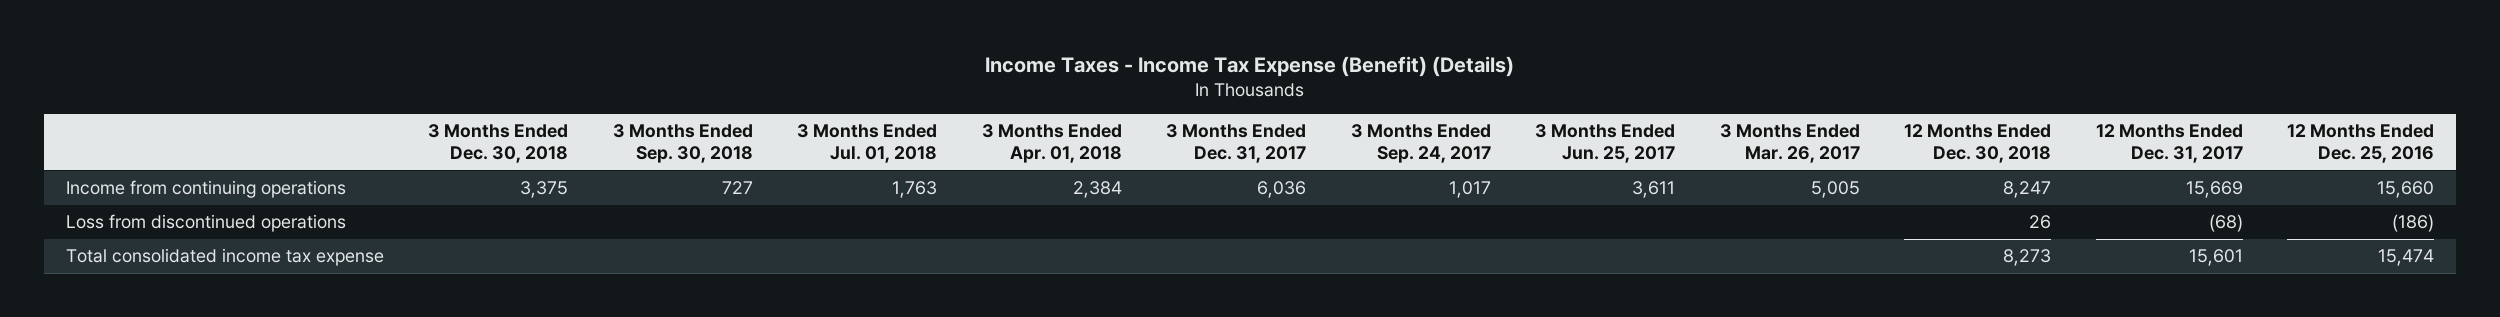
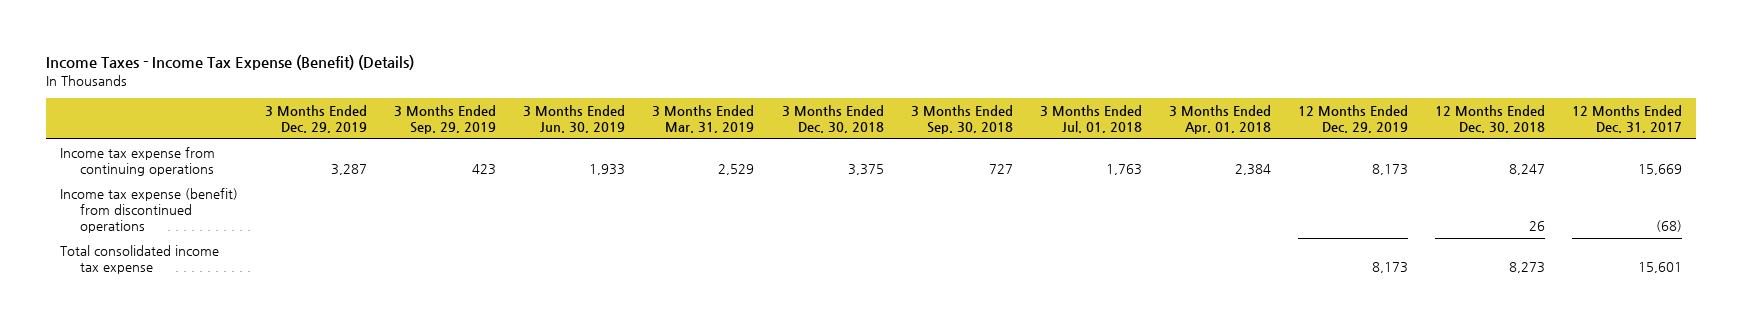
[1166,123,1307,164] 3 Months Ended Dec. 31, 2017 -> none
[1350,123,1491,164] 3 Months Ended Sep. 24, 2017 -> none
[1535,123,1676,164] 3 Months Ended Jun. 25, 2017 -> none
[1719,123,1860,164] 3 Months Ended Mar. 26, 2017 -> none
[2287,123,2435,164] 12 Months Ended Dec. 25, 2016 -> none
none -> [264,105,367,133] 3 Months Ended Dec. 29, 2019
none -> [394,105,497,134] 3 Months Ended Sep. 29, 2019
none -> [523,105,626,133] 3 Months Ended Jun. 30, 2019
none -> [652,105,755,133] 3 Months Ended Mar. 31, 2019
none -> [1298,105,1409,133] 12 Months Ended Dec. 29, 2019
[65,180,346,199] Income from continuing operations -> [59,147,215,176] Income tax expense from continuing operations
[65,214,346,233] Loss from discontinued operations -> [59,188,238,233] Income tax expense (benefit) from discontinued operations

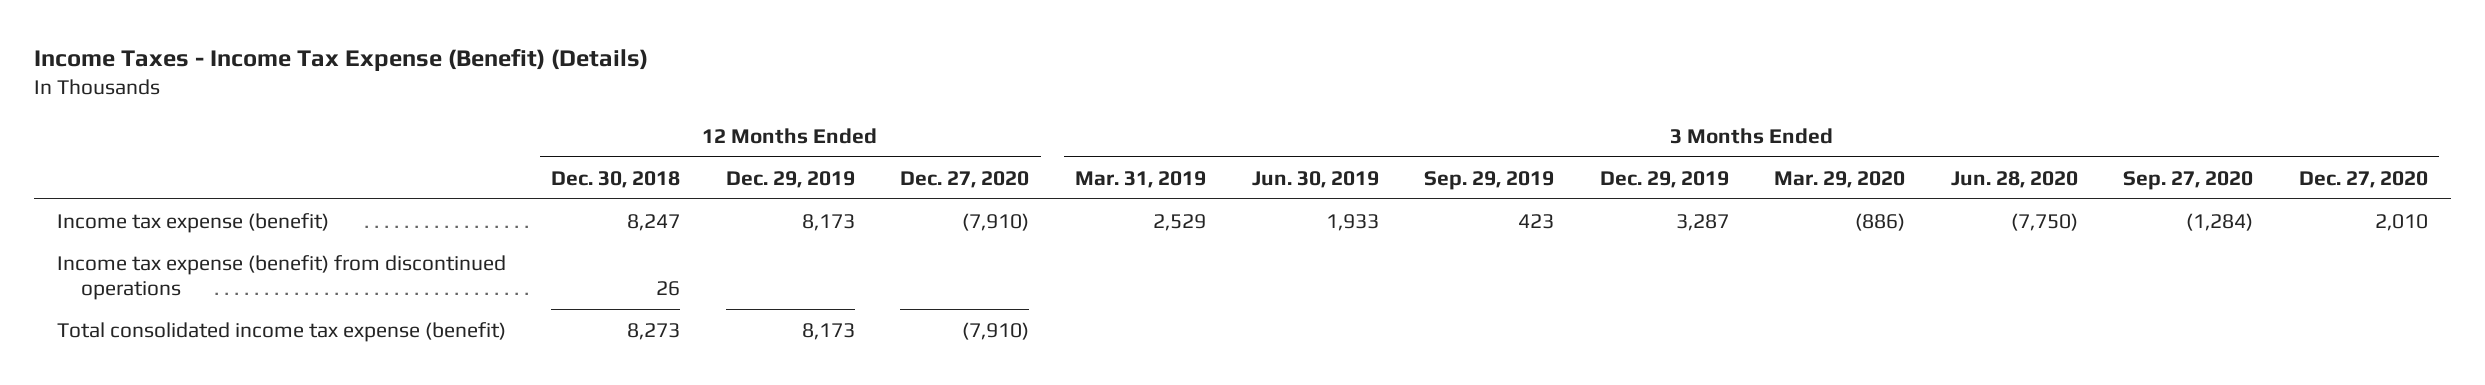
[781,105,884,133] 3 Months Ended Dec. 30, 2018 -> none
[910,105,1013,134] 3 Months Ended Sep. 30, 2018 -> none
[1039,105,1142,133] 3 Months Ended Jul. 01, 2018 -> none
[1168,105,1271,134] 3 Months Ended Apr. 01, 2018 -> none
[1572,105,1683,133] 12 Months Ended Dec. 31, 2017 -> none
none -> [900,170,1030,188] Dec. 27, 2020
none -> [1774,170,1906,188] Mar. 29, 2020
none -> [1950,170,2078,188] Jun. 28, 2020
none -> [2123,170,2254,190] Sep. 27, 2020
none -> [2299,170,2429,188] Dec. 27, 2020
[59,147,215,176] Income tax expense from continuing operations -> [56,212,329,233] Income tax expense (benefit)
[59,245,219,274] Total consolidated income tax expense -> [56,321,506,342] Total consolidated income tax expense (benefit)

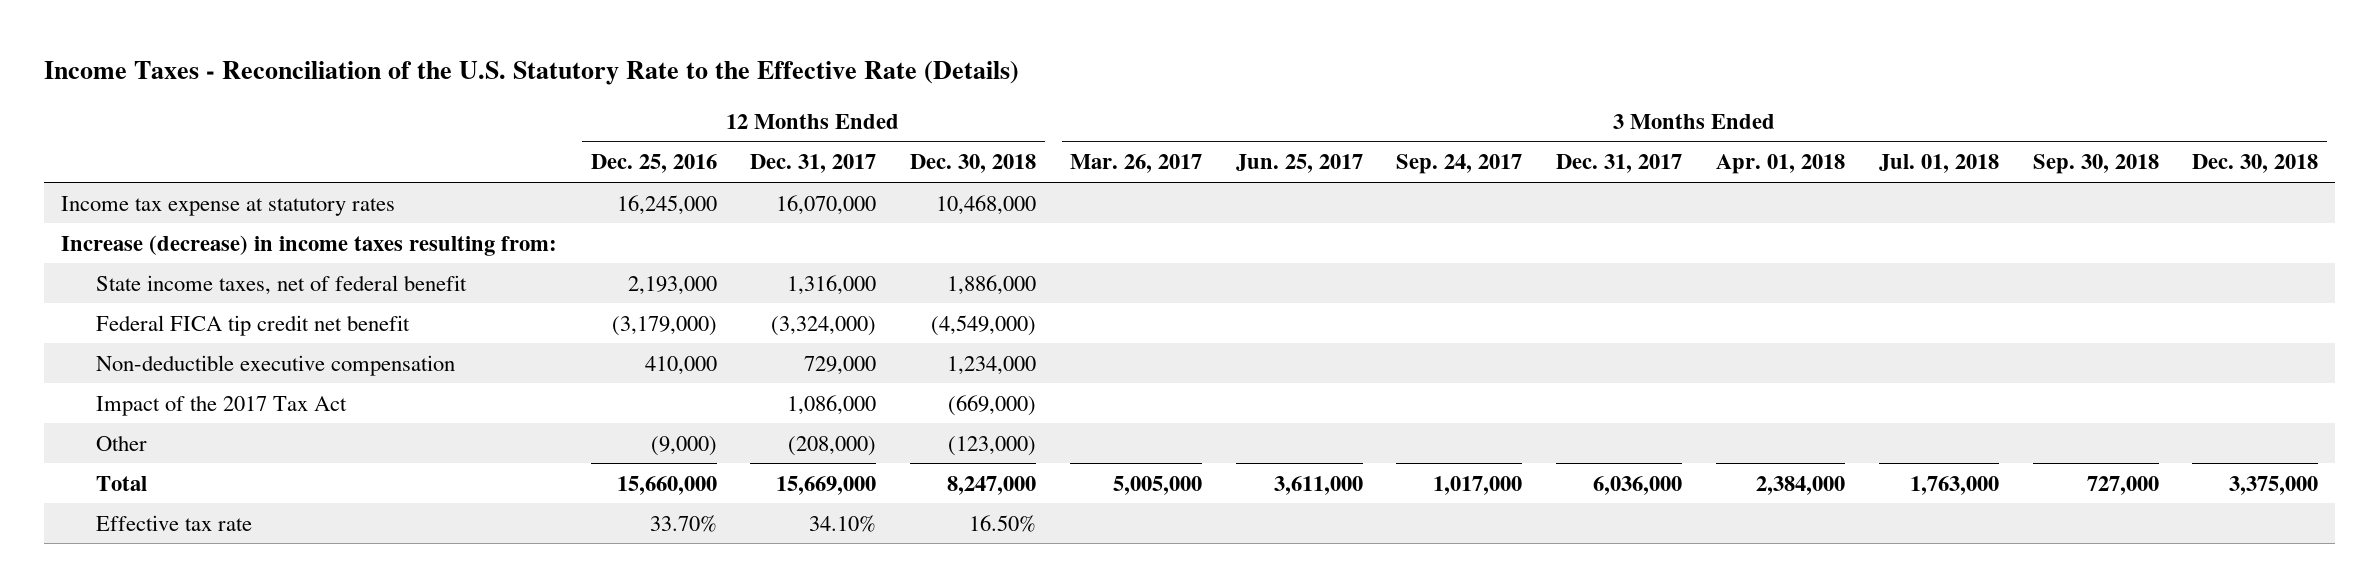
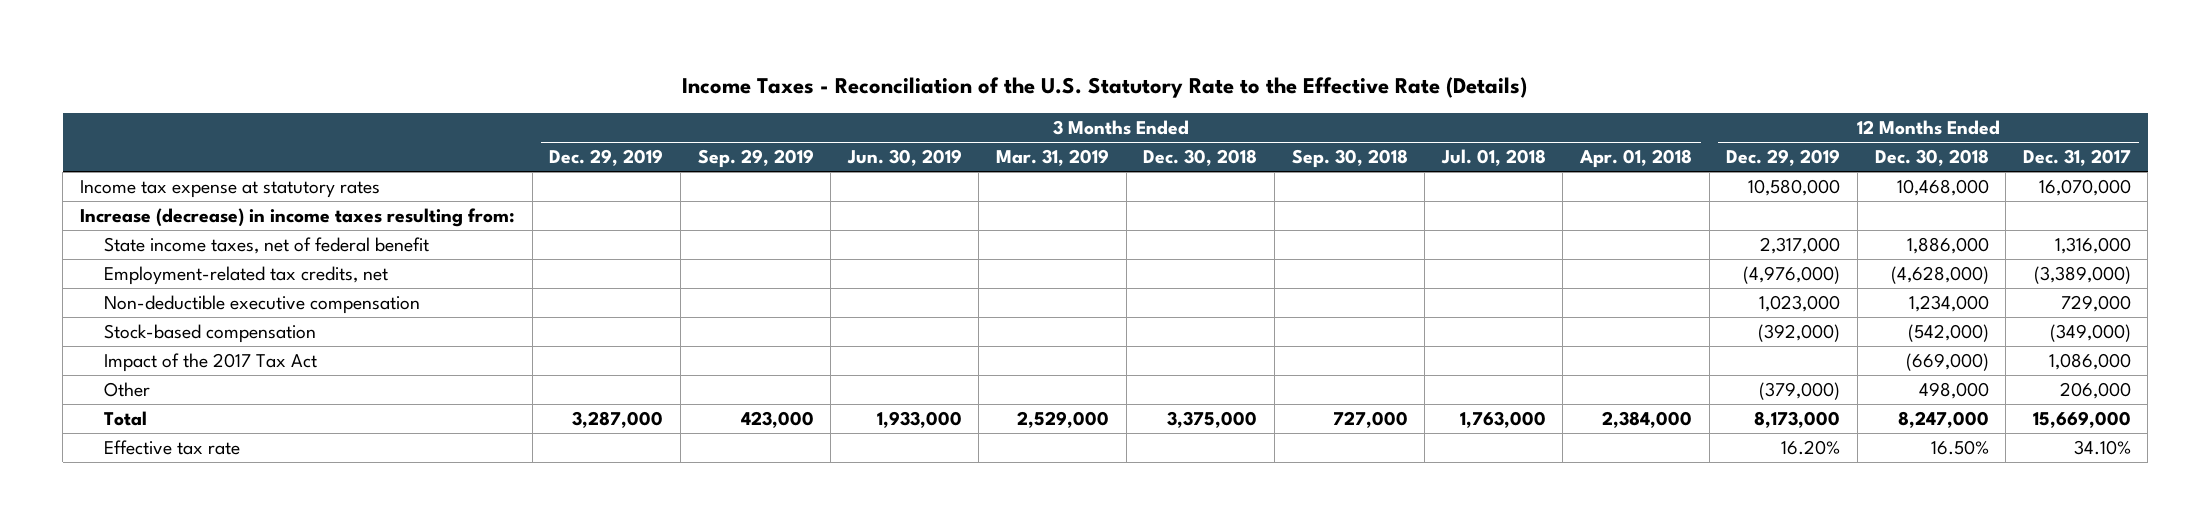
[590,154,717,174] Dec. 25, 2016 -> none
[1069,154,1202,174] Mar. 26, 2017 -> none
[1235,154,1363,174] Jun. 25, 2017 -> none
[1396,154,1523,175] Sep. 24, 2017 -> none
[1556,154,1683,174] Dec. 31, 2017 -> none
none -> [549,149,664,167] Dec. 29, 2019
none -> [697,149,814,169] Sep. 29, 2019
none -> [846,149,962,167] Jun. 30, 2019
none -> [996,149,1110,167] Mar. 31, 2019
none -> [1726,149,1841,167] Dec. 29, 2019
[96,314,411,336] Federal FICA tip credit net benefit -> [103,266,388,286] Employment-related tax credits, net
[771,315,877,336] (3,324,000) -> [2033,266,2131,285] (3,389,000)
[931,314,1037,336] (4,549,000) -> [1890,266,1989,285] (4,628,000)
none -> [103,324,316,344] Stock-based compensation
[788,435,877,456] (208,000) -> [2059,382,2131,400] 206,000
[948,435,1037,456] (123,000) -> [1918,382,1989,400] 498,000

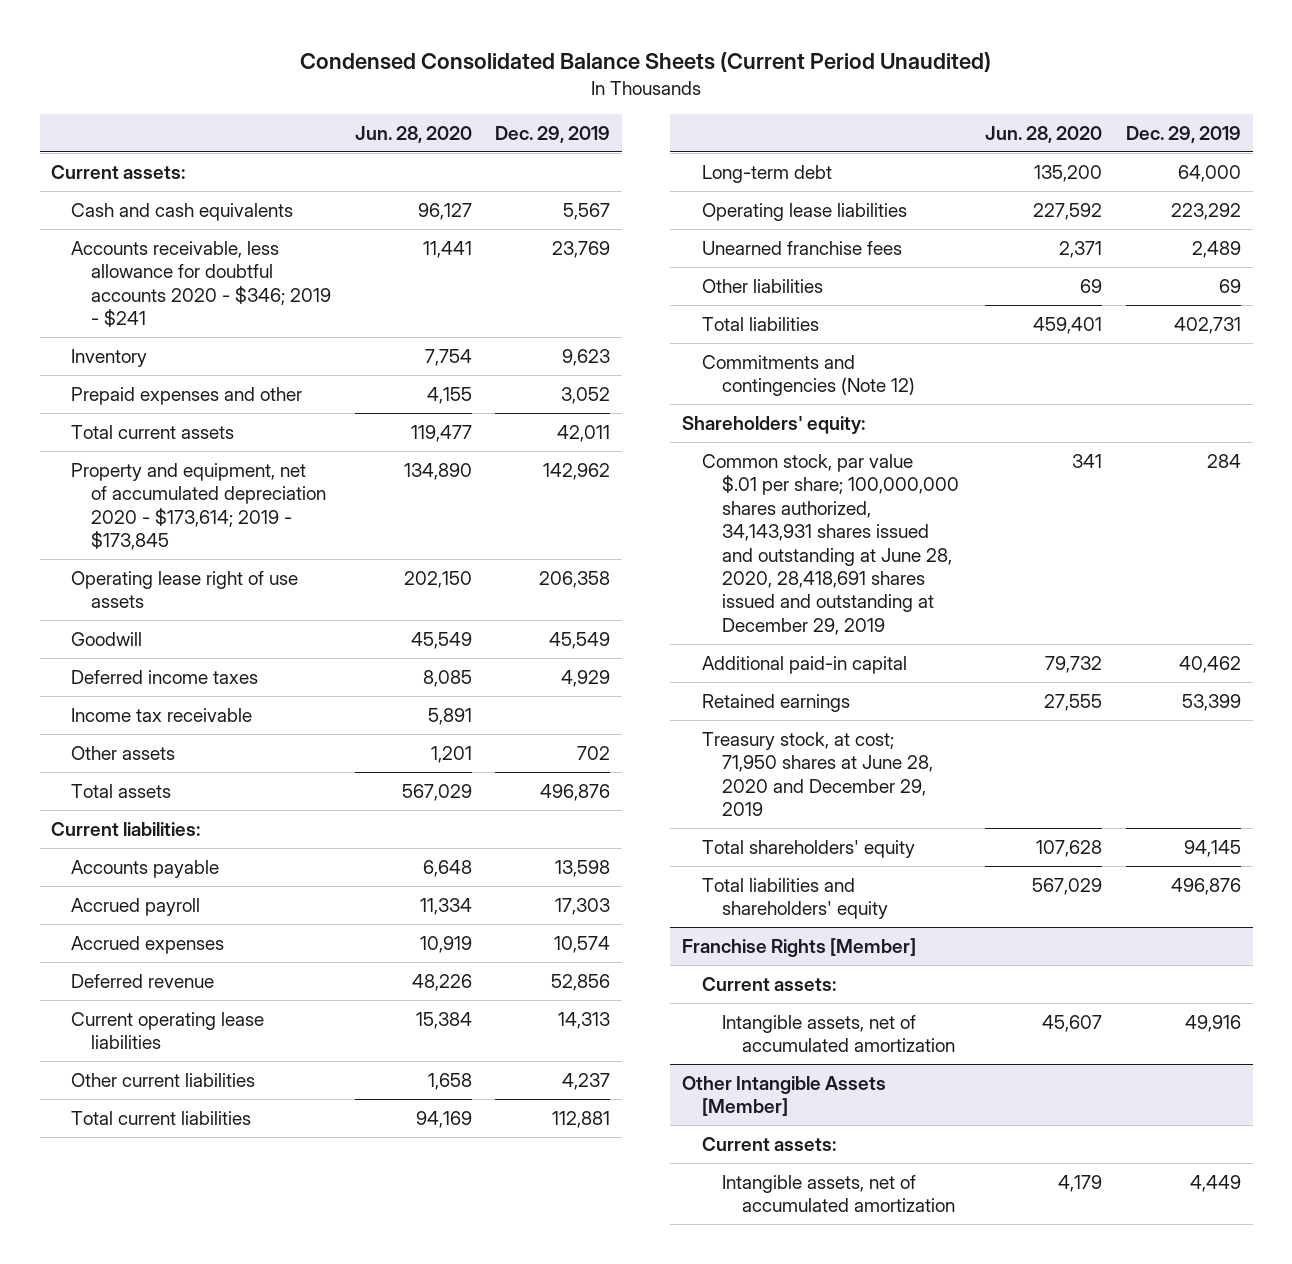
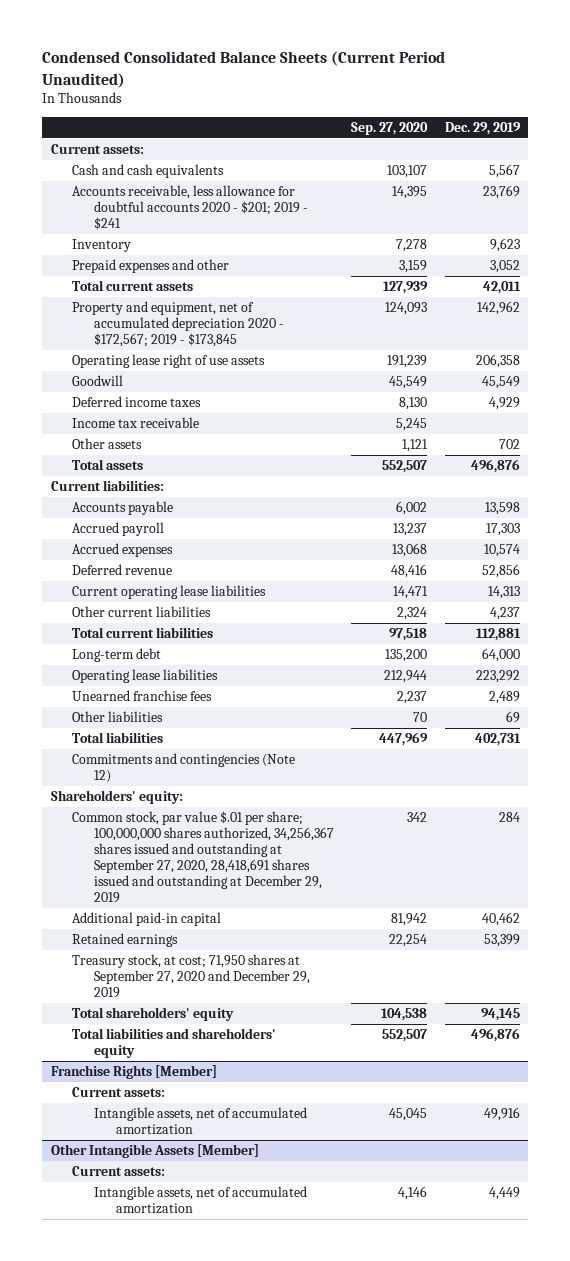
[354,126,472,144] Jun. 28, 2020 -> none
none -> [351,121,429,135] Sep. 27, 2020
[71,240,332,328] Accounts receivable, less allowance for doubtful accounts 2020 - $346; 2019 - $241 -> [72,185,309,230] Accounts receivable, less allowance for doubtful accounts 2020 - $201; 2019 - $241
[71,462,327,551] Property and equipment, net of accumulated depreciation 2020 - $173,614; 2019 - $173,845 -> [72,301,285,347] Property and equipment, net of accumulated depreciation 2020 - $172,567; 2019 - $173,845
[701,453,959,635] Common stock, par value $.01 per share; 100,000,000 shares authorized, 34,143,931 shares issued and outstanding at June 28, 2020, 28,418,691 shares issued and outstanding at December 29, 2019 -> [72,811,335,903] Common stock, par value $.01 per share; 100,000,000 shares authorized, 34,256,367 shares issued and outstanding at September 27, 2020, 28,418,691 shares issued and outstanding at December 29, 2019
[701,731,933,817] Treasury stock, at cost; 71,950 shares at June 28, 2020 and December 29, 2019 -> [72,954,311,998] Treasury stock, at cost; 71,950 shares at September 27, 2020 and December 29, 2019

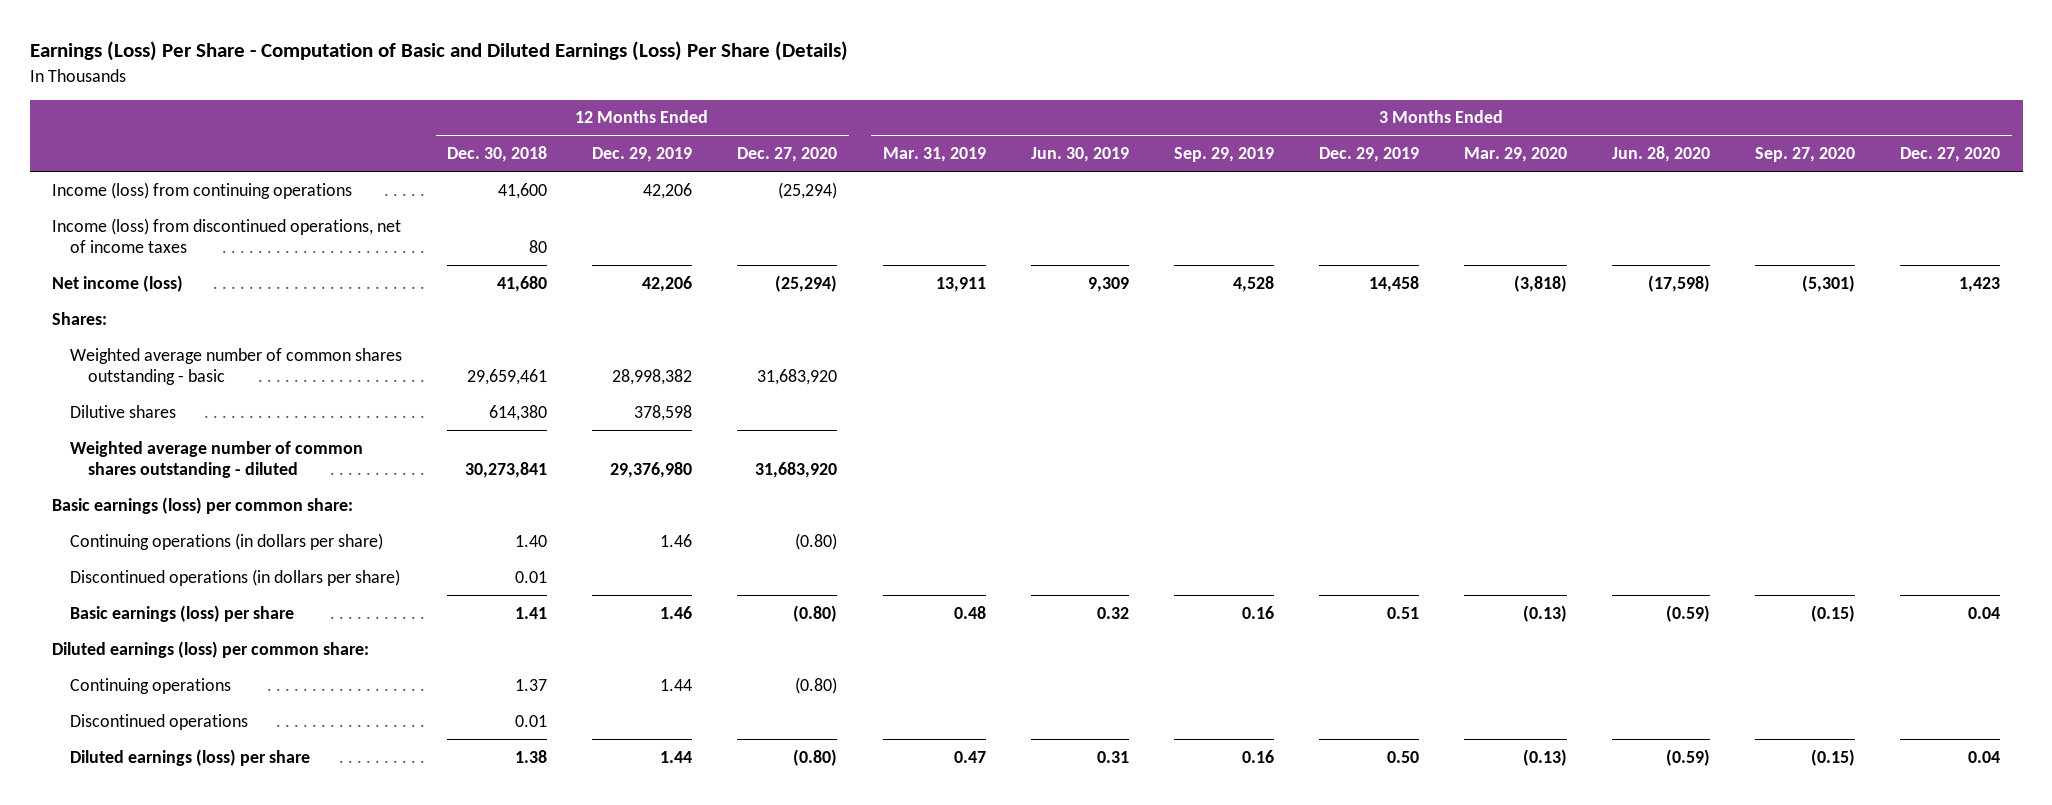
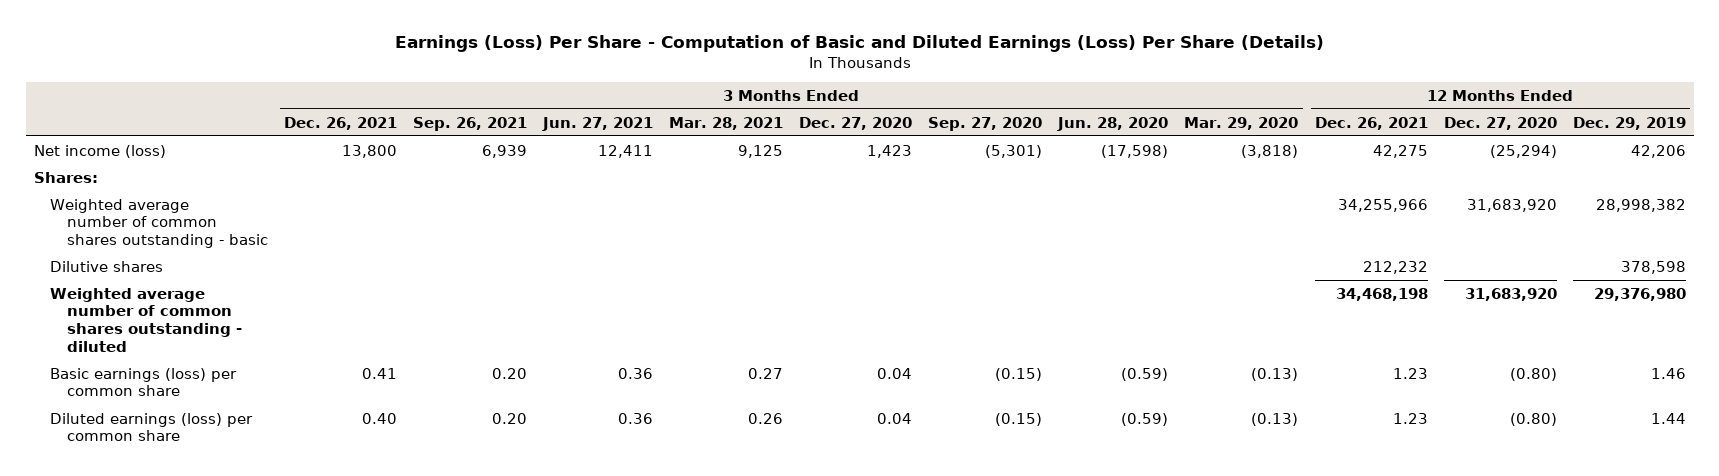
[447,146,548,163] Dec. 30, 2018 -> none
[882,147,986,163] Mar. 31, 2019 -> none
[1030,147,1129,163] Jun. 30, 2019 -> none
[1173,147,1274,163] Sep. 29, 2019 -> none
[1318,147,1419,163] Dec. 29, 2019 -> none
none -> [283,116,397,130] Dec. 26, 2021
none -> [412,116,527,131] Sep. 26, 2021
none -> [541,116,653,131] Jun. 27, 2021
none -> [669,116,784,130] Mar. 28, 2021
none -> [1314,116,1428,130] Dec. 26, 2021
[52,181,353,199] Income (loss) from continuing operations -> none
[52,217,402,254] Income (loss) from discontinued operations, net of income taxes -> none
[52,496,354,514] Basic earnings (loss) per common share: -> none
[70,532,384,550] Continuing operations (in dollars per share) -> none
[70,568,401,586] Discontinued operations (in dollars per share) -> none
[52,640,370,658] Diluted earnings (loss) per common share: -> none
[70,677,232,694] Continuing operations -> none
[70,713,249,730] Discontinued operations -> none
[70,604,295,622] Basic earnings (loss) per share -> [50,367,238,397] Basic earnings (loss) per common share
[70,748,311,766] Diluted earnings (loss) per share -> [50,412,254,442] Diluted earnings (loss) per common share

